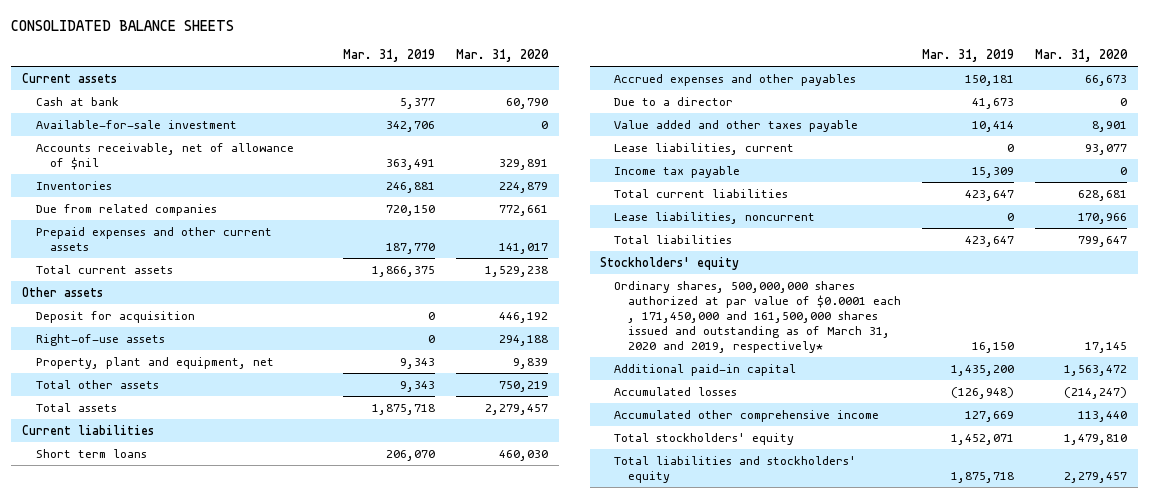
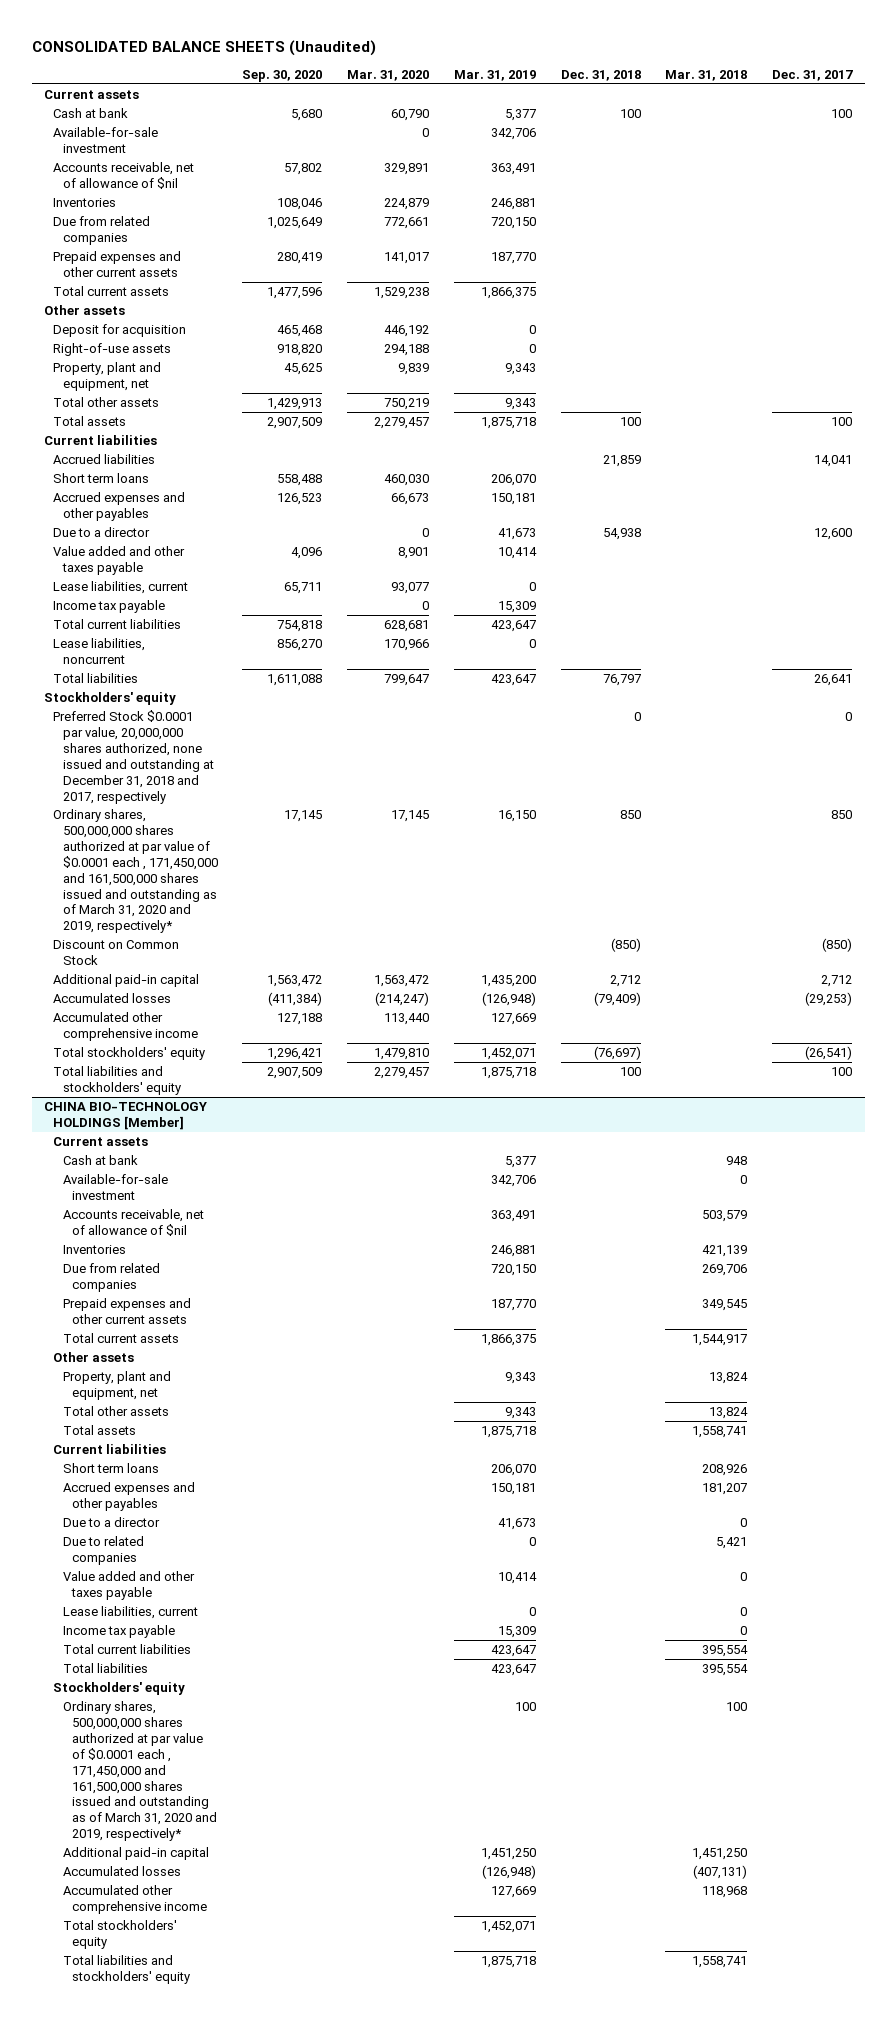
[11,19,235,31] CONSOLIDATED BALANCE SHEETS -> [31,39,376,56] CONSOLIDATED BALANCE SHEETS (Unaudited)
none -> [242,69,323,82] Sep. 30, 2020
none -> [560,69,641,81] Dec. 31, 2018
none -> [665,69,748,81] Mar. 31, 2018
none -> [772,69,854,81] Dec. 31, 2017
none -> [53,454,156,465] Accrued liabilities
none -> [53,710,214,804] Preferred Stock $0.0001 par value, 20,000,000 shares authorized, none issued and outstanding at December 31, 2018 and 2017, respectively
none -> [53,940,180,965] Discount on Common Stock
none -> [44,1102,208,1130] CHINA BIO-TECHNOLOGY HOLDINGS [Member]
none -> [53,1137,149,1147] Current assets
none -> [62,1155,138,1166] Cash at bank
none -> [62,1174,168,1200] Available-for-sale investment
none -> [62,1209,204,1236] Accounts receivable, net of allowance of $nil
none -> [62,1245,126,1255] Inventories
none -> [62,1263,160,1292] Due from related companies
none -> [62,1298,191,1324] Prepaid expenses and other current assets
none -> [62,1333,179,1344] Total current assets
none -> [53,1352,135,1363] Other assets
none -> [62,1371,171,1400] Property, plant and equipment, net
none -> [62,1406,169,1417] Total other assets
none -> [62,1425,136,1436] Total assets
none -> [53,1444,167,1455] Current liabilities
none -> [62,1463,159,1474] Short term loans
none -> [62,1482,195,1511] Accrued expenses and other payables
none -> [62,1517,160,1528] Due to a director
none -> [62,1536,144,1565] Due to related companies
none -> [62,1571,195,1600] Value added and other taxes payable
none -> [62,1606,198,1620] Lease liabilities, current
none -> [62,1625,175,1639] Income tax payable
none -> [62,1644,191,1655] Total current liabilities
none -> [62,1663,148,1674] Total liabilities
none -> [53,1682,186,1696] Stockholders' equity
none -> [62,1701,217,1842] Ordinary shares, 500,000,000 shares authorized at par value of $0.0001 each , 171,450,000 and 161,500,000 shares issued and outstanding as of March 31, 2020 and 2019, respectively*
none -> [62,1847,209,1861] Additional paid-in capital
none -> [62,1866,181,1877] Accumulated losses
none -> [62,1885,207,1914] Accumulated other comprehensive income
none -> [62,1920,177,1949] Total stockholders' equity
none -> [62,1955,190,1984] Total liabilities and stockholders' equity

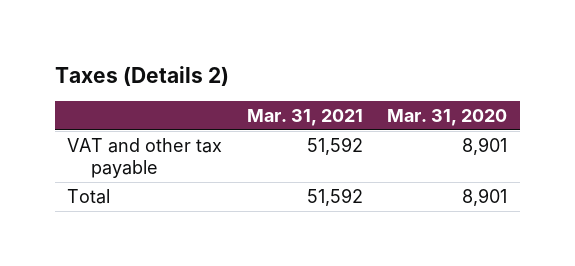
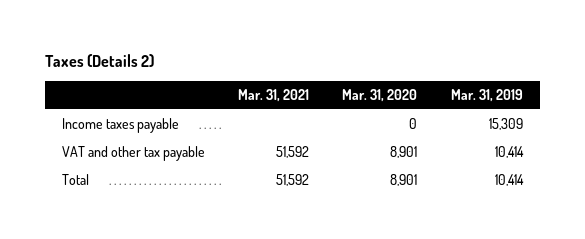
none -> [450,89,523,103] Mar. 31, 2019
none -> [61,118,179,134] Income taxes payable

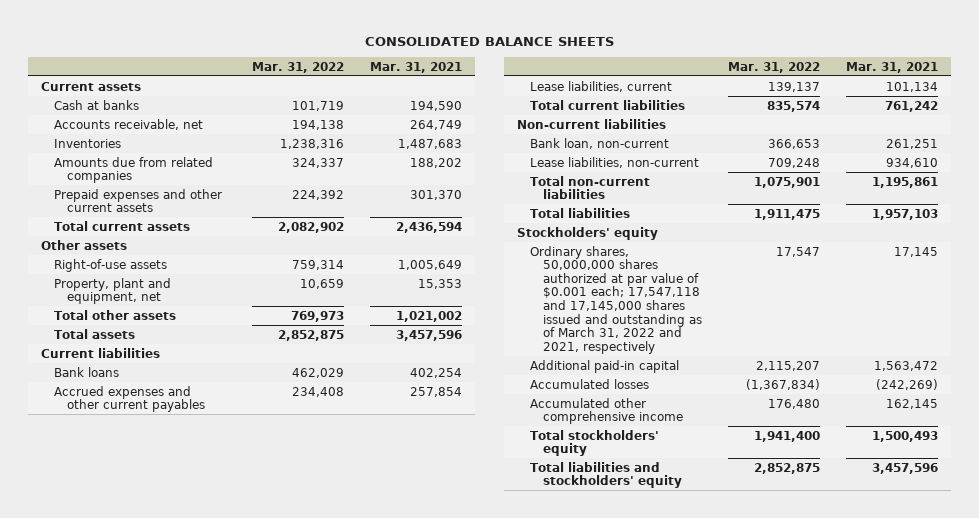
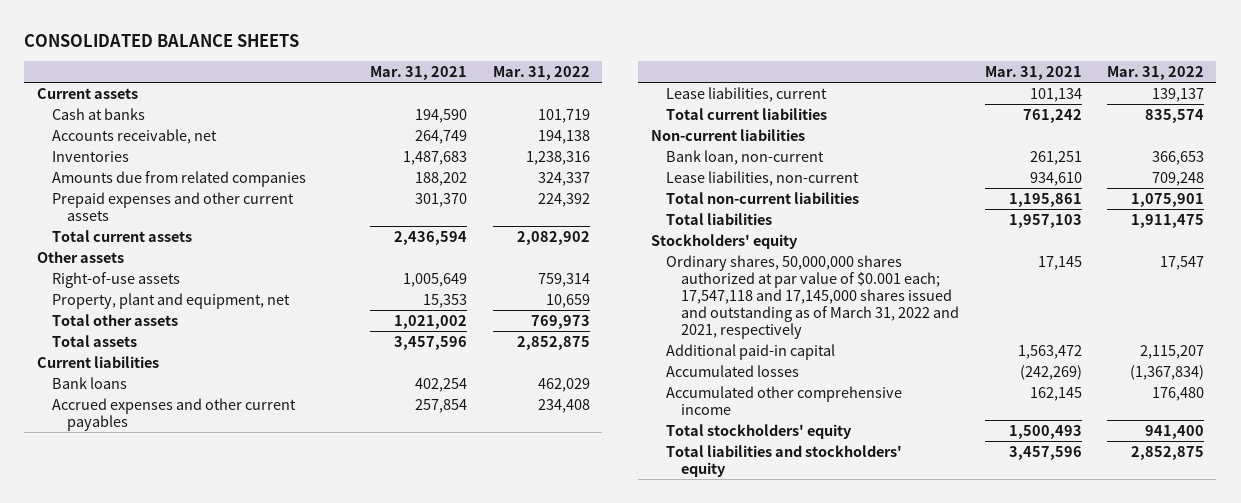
[753,430,820,442] 1,941,400 -> [1144,424,1204,439] 941,400

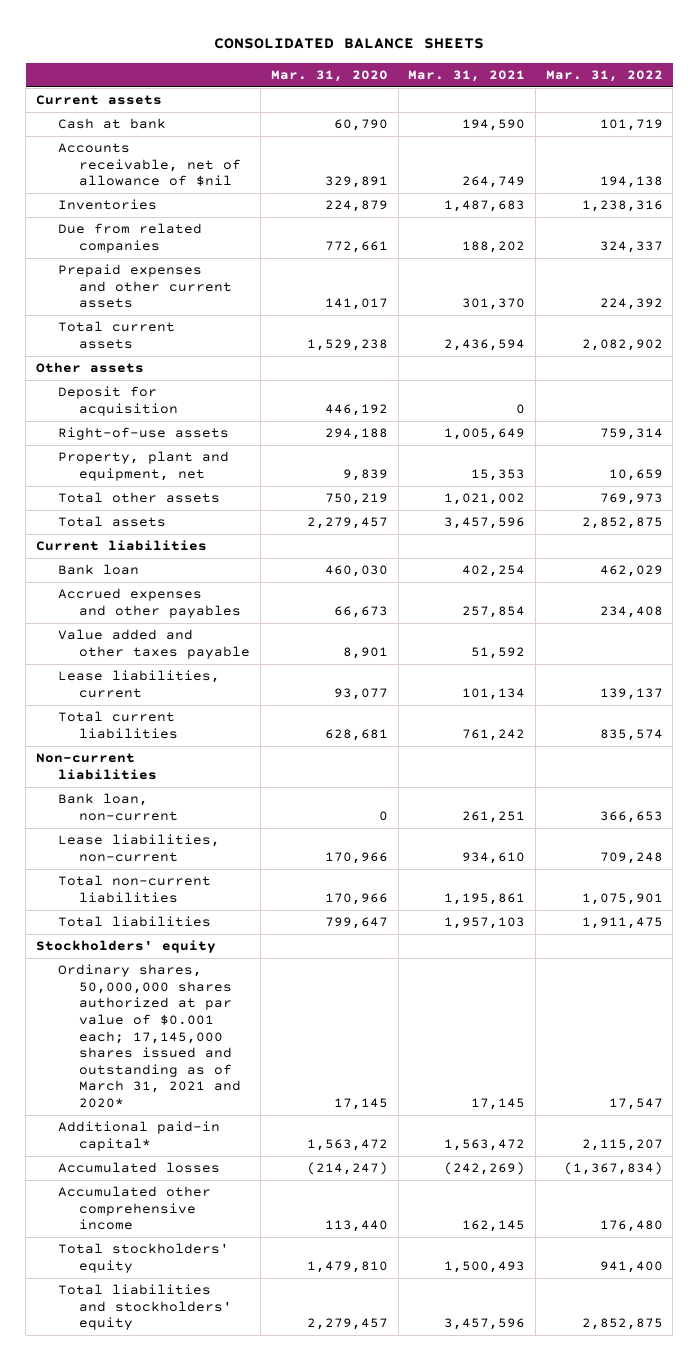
none -> [270,69,388,82] Mar. 31, 2020
[52,107,146,120] Cash at banks -> [57,118,166,130] Cash at bank
[52,128,218,144] Accounts receivable, net -> [57,143,242,187] Accounts receivable, net of allowance of $nil
[52,170,307,187] Amounts due from related companies -> [57,223,202,253] Due from related companies
none -> [57,386,179,416] Deposit for acquisition
[52,376,128,389] Bank loans -> [57,564,139,576] Bank loan
[52,397,297,431] Accrued expenses and other current payables -> [57,588,242,618] Accrued expenses and other payables
none -> [57,629,251,659] Value added and other taxes payable
[666,254,960,339] Ordinary shares, 50,000,000 shares authorized at par value of $0.001 each; 17,547,118 and 17,145,000 shares issued and outstanding as of March 31, 2022 and 2021, respectively -> [57,964,242,1108] Ordinary shares, 50,000,000 shares authorized at par value of $0.001 each; 17,145,000 shares issued and outstanding as of March 31, 2021 and 2020*
[666,343,836,360] Additional paid-in capital -> [57,1121,220,1151] Additional paid-in capital*

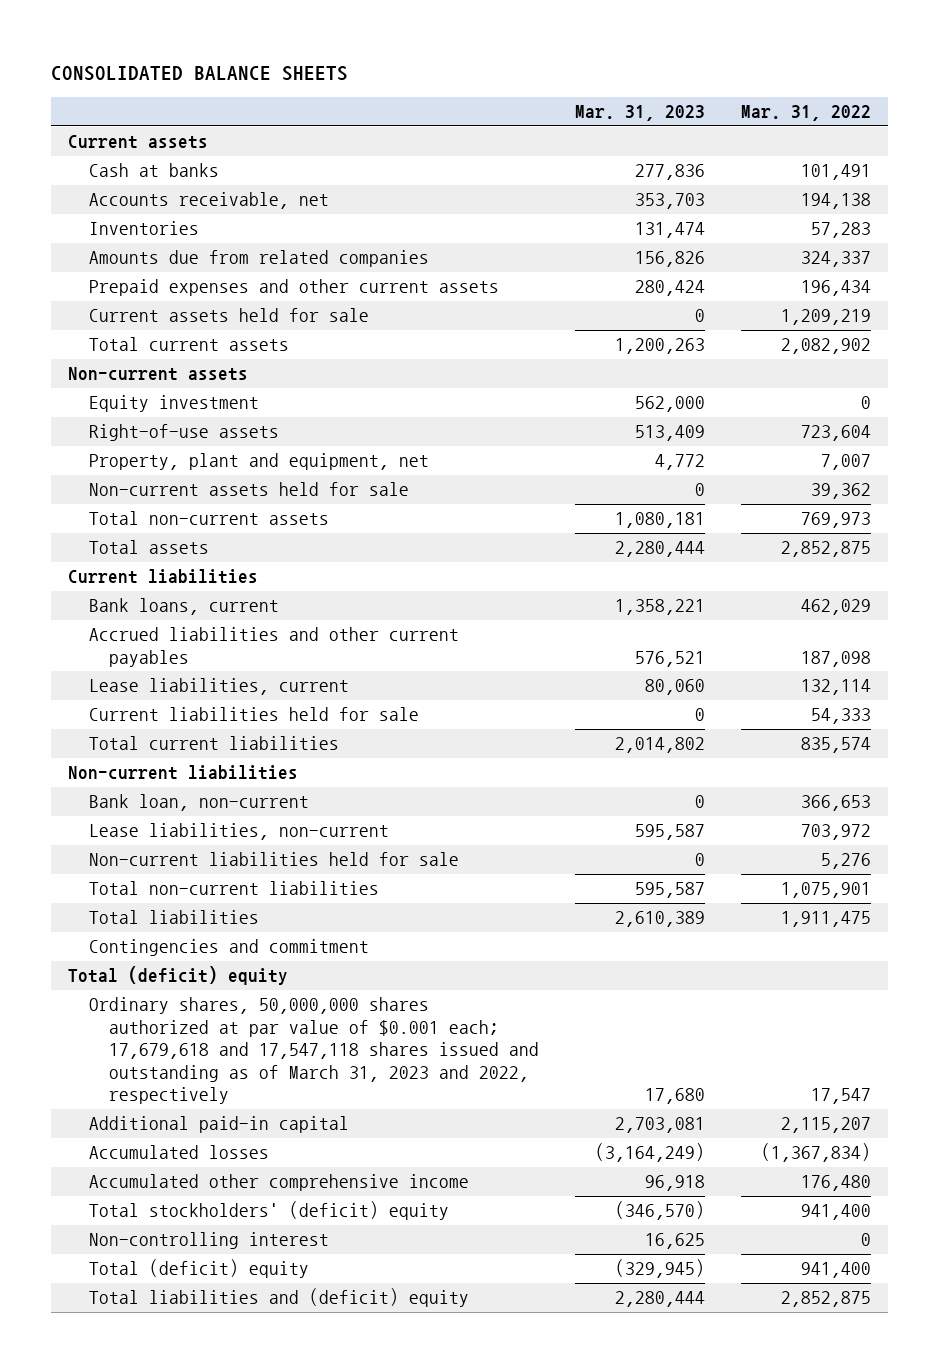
[270,69,388,82] Mar. 31, 2020 -> none
[408,69,526,82] Mar. 31, 2021 -> none
none -> [574,105,705,122] Mar. 31, 2023
[57,118,166,130] Cash at bank -> [88,163,219,178] Cash at banks
[599,119,663,132] 101,719 -> [800,164,871,181] 101,491
[57,143,242,187] Accounts receivable, net of allowance of $nil -> [88,192,329,210] Accounts receivable, net
[581,200,663,213] 1,238,316 -> [810,222,871,239] 57,283
[57,223,202,253] Due from related companies -> [88,250,429,268] Amounts due from related companies
[599,298,663,311] 224,392 -> [800,280,871,297] 196,434
none -> [88,308,369,323] Current assets held for sale
[36,362,145,374] Other assets -> none
[57,386,179,416] Deposit for acquisition -> none
none -> [68,367,249,382] Non-current assets
none -> [88,395,259,413] Equity investment
[599,428,663,441] 759,314 -> [800,425,871,442] 723,604
[608,468,663,481] 10,659 -> [820,454,871,471] 7,007
none -> [88,482,409,497] Non-current assets held for sale
[57,492,220,504] Total other assets -> [88,511,329,526] Total non-current assets
[57,629,251,659] Value added and other taxes payable -> none
[57,564,139,576] Bank loan -> [88,598,279,616] Bank loans, current
[57,588,242,618] Accrued expenses and other payables -> [88,627,459,667] Accrued liabilities and other current payables
[599,605,663,618] 234,408 -> [800,650,871,667] 187,098
[599,687,663,700] 139,137 -> [800,679,871,696] 132,114
none -> [88,707,419,722] Current liabilities held for sale
[599,851,663,864] 709,248 -> [800,824,871,841] 703,972
none -> [88,852,459,867] Non-current liabilities held for sale
none -> [88,939,369,957] Contingencies and commitment
[36,940,217,954] Stockholders' equity -> [68,966,289,986] Total (deficit) equity
[57,964,242,1108] Ordinary shares, 50,000,000 shares authorized at par value of $0.001 each; 17,145,000 shares issued and outstanding as of March 31, 2021 and 2020* -> [88,997,540,1105] Ordinary shares, 50,000,000 shares authorized at par value of $0.001 each; 17,679,618 and 17,547,118 shares issued and outstanding as of March 31, 2023 and 2022, respectively
[57,1121,220,1151] Additional paid-in capital* -> [88,1116,349,1134] Additional paid-in capital
[57,1243,229,1273] Total stockholders' equity -> [88,1201,449,1221] Total stockholders' (deficit) equity
none -> [88,1232,329,1250] Non-controlling interest
none -> [88,1259,309,1279] Total (deficit) equity
[57,1284,233,1331] Total liabilities and stockholders' equity -> [88,1288,469,1308] Total liabilities and (deficit) equity

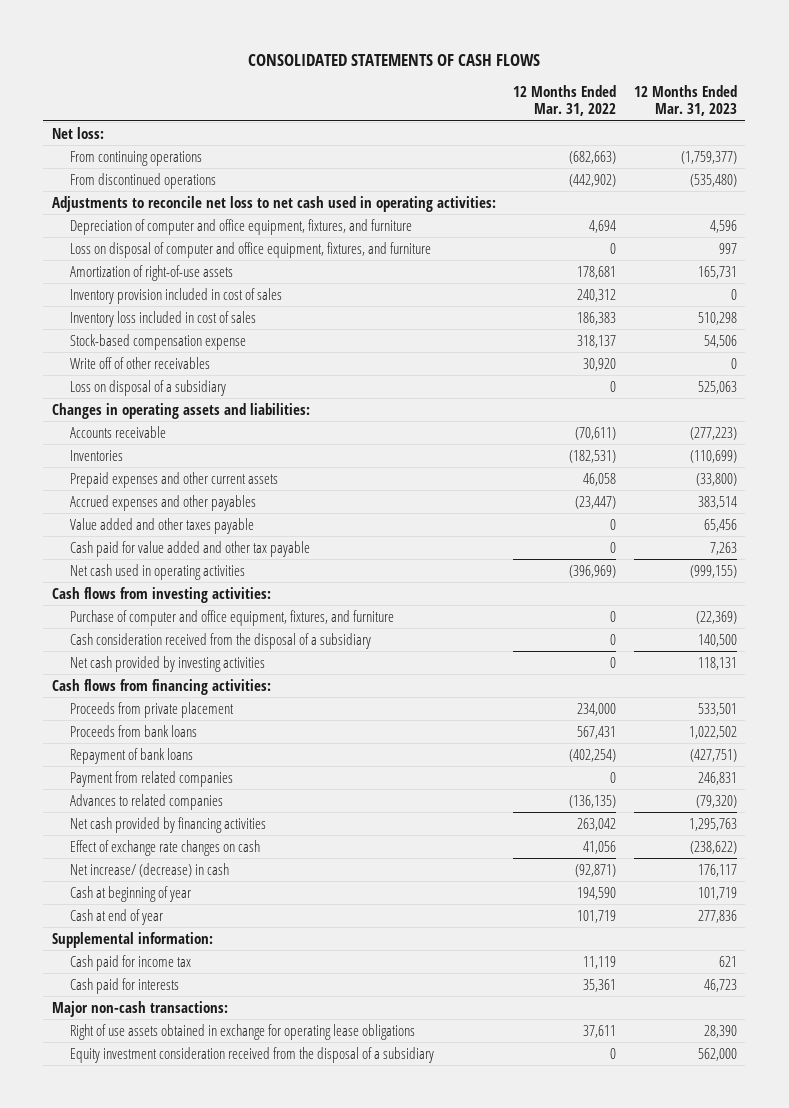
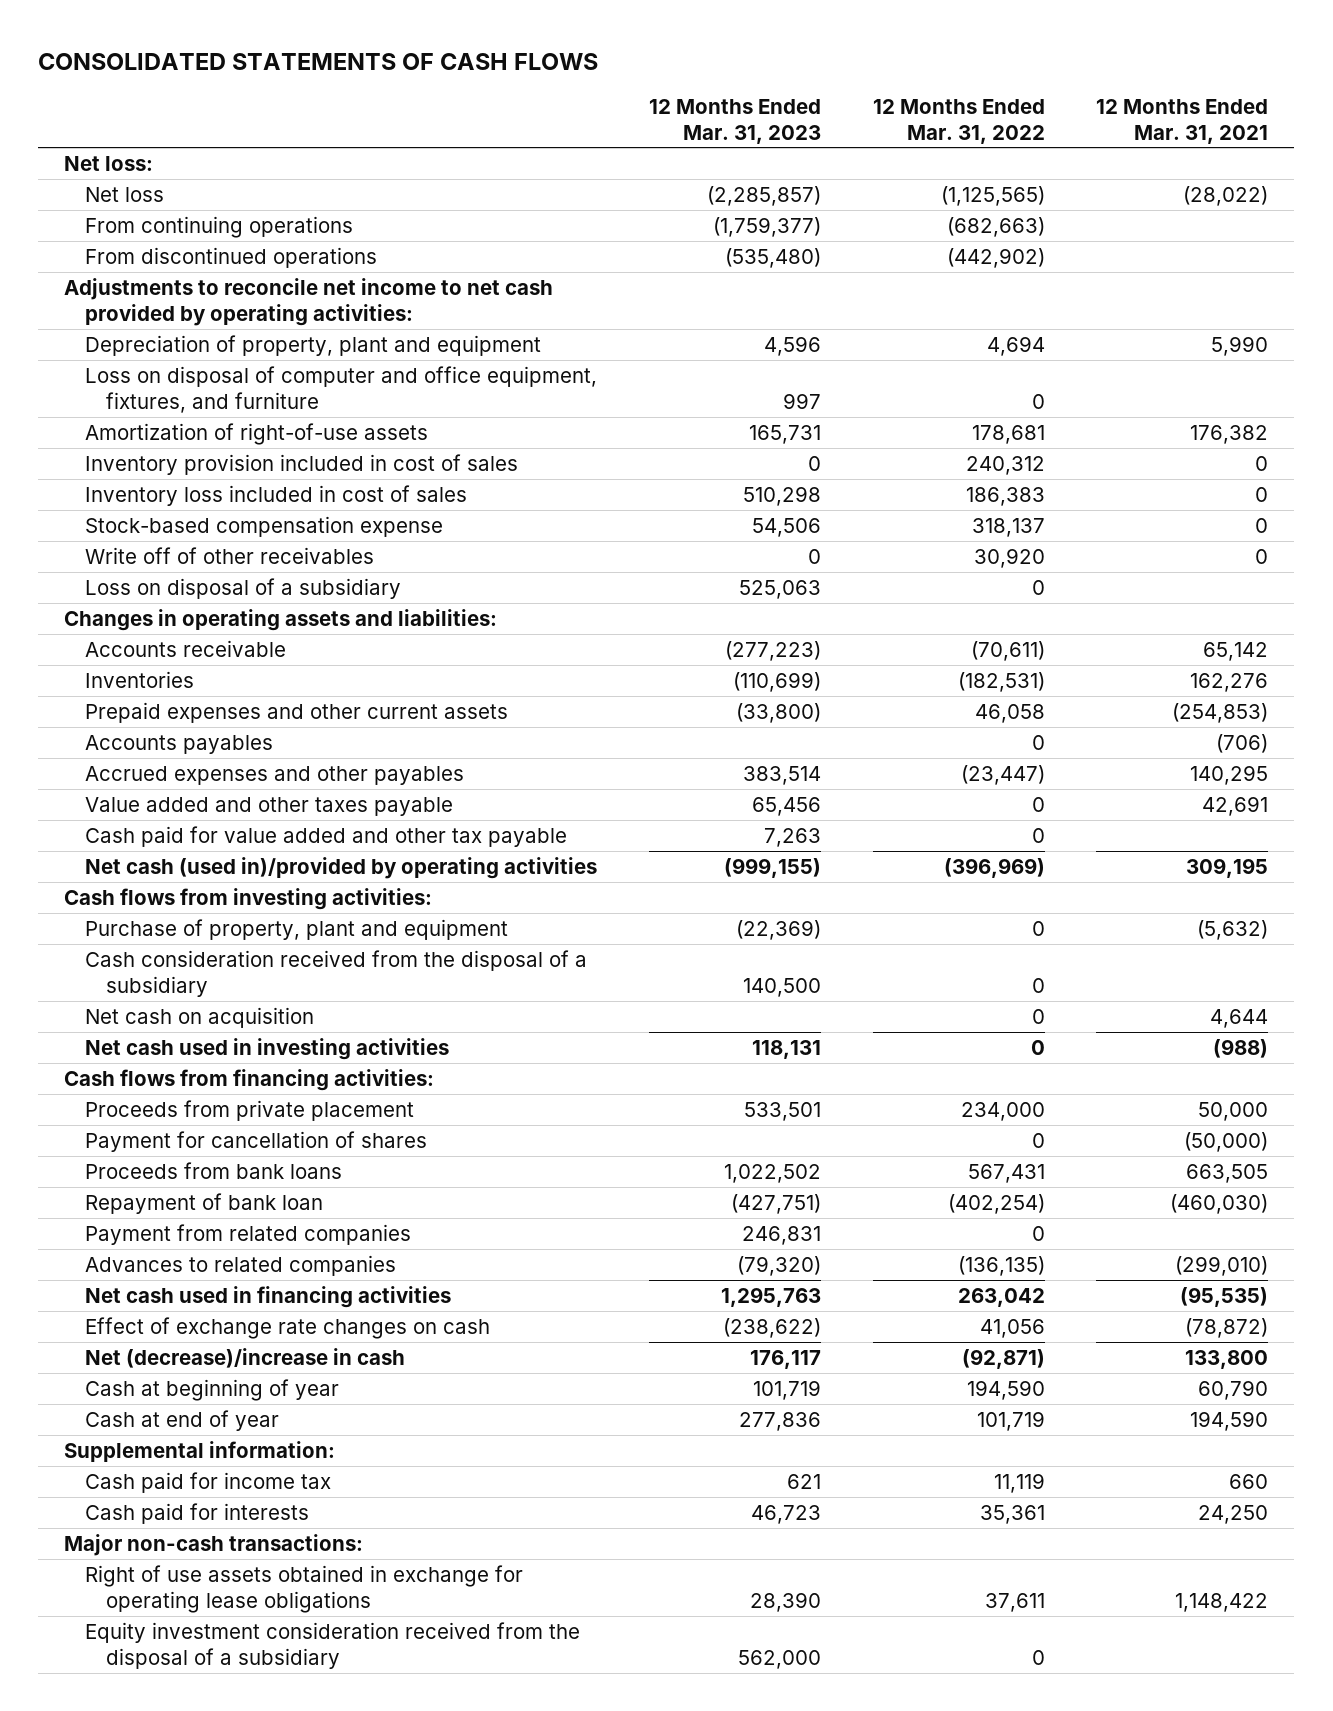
none -> [1096,98,1269,144] 12 Months Ended Mar. 31, 2021
none -> [85,186,165,202] Net loss
[51,195,496,212] Adjustments to reconcile net loss to net cash used in operating activities: -> [64,277,554,326] Adjustments to reconcile net income to net cash provided by operating activities:
[69,218,412,235] Depreciation of computer and office equipment, fixtures, and furniture -> [85,334,542,356] Depreciation of property, plant and equipment
none -> [85,734,274,754] Accounts payables
[69,563,245,580] Net cash used in operating activities -> [85,856,598,879] Net cash (used in)/provided by operating activities
[69,609,394,626] Purchase of computer and office equipment, fixtures, and furniture -> [85,918,509,940] Purchase of property, plant and equipment
none -> [85,1006,315,1028] Net cash on acquisition
[69,655,265,672] Net cash provided by investing activities -> [85,1037,450,1060] Net cash used in investing activities
none -> [85,1130,428,1152] Payment for cancellation of shares
[69,747,193,764] Repayment of bank loans -> [85,1192,324,1214] Repayment of bank loan
[69,816,266,833] Net cash provided by financing activities -> [85,1285,452,1308] Net cash used in financing activities
[69,862,229,877] Net increase/ (decrease) in cash -> [85,1347,406,1368] Net (decrease)/increase in cash

